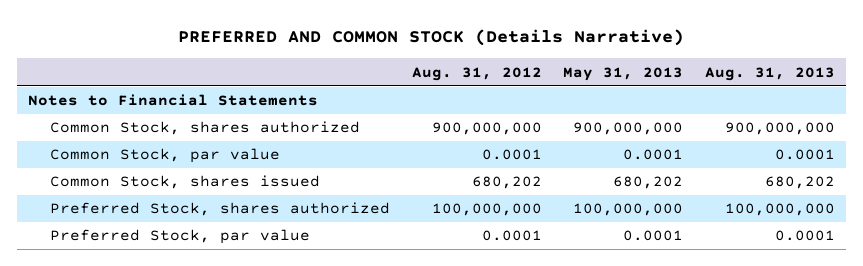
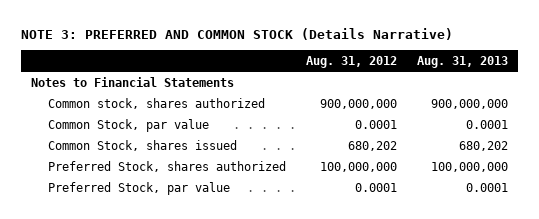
[178,29,685,47] PREFERRED AND COMMON STOCK (Details Narrative) -> [21,27,454,40] NOTE 3: PREFERRED AND COMMON STOCK (Details Narrative)
[563,66,684,81] May 31, 2013 -> none
[50,121,361,136] Common Stock, shares authorized -> [47,97,265,109] Common stock, shares authorized

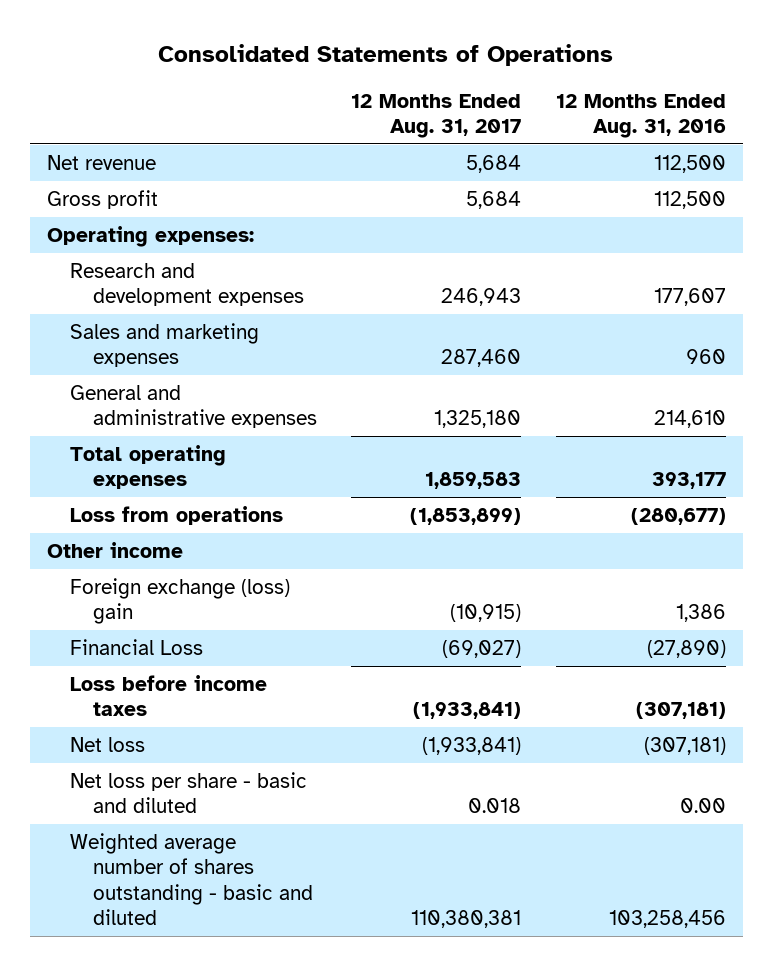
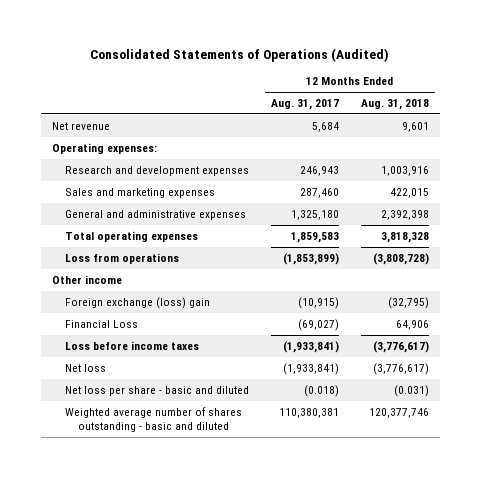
[158,43,614,66] Consolidated Statements of Operations -> [90,47,390,62] Consolidated Statements of Operations (Audited)
[555,93,726,138] 12 Months Ended Aug. 31, 2016 -> none
none -> [361,99,430,111] Aug. 31, 2018
[47,190,159,210] Gross profit -> none
[468,798,522,814] 0.018 -> [303,385,339,398] (0.018)

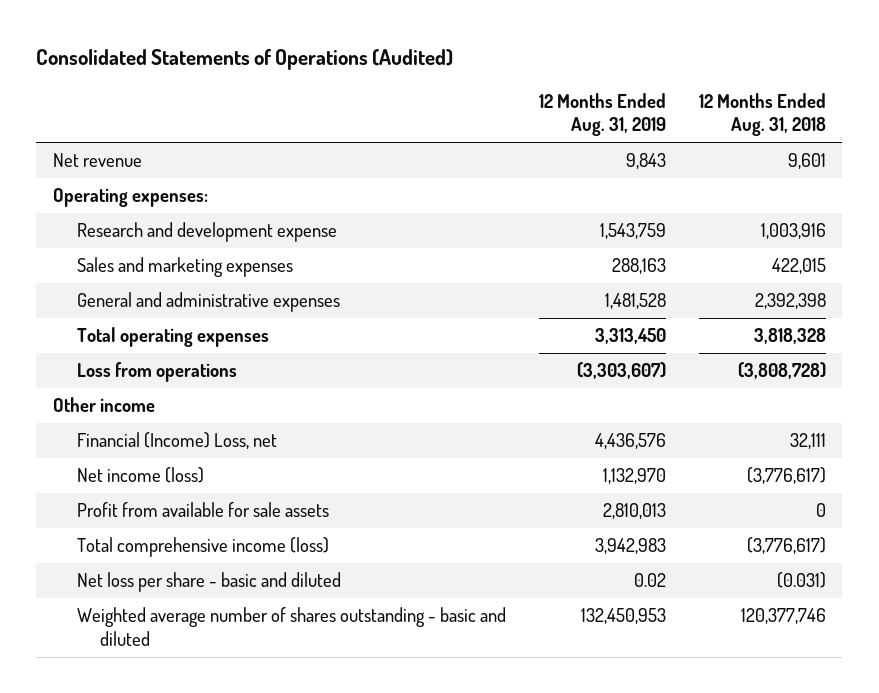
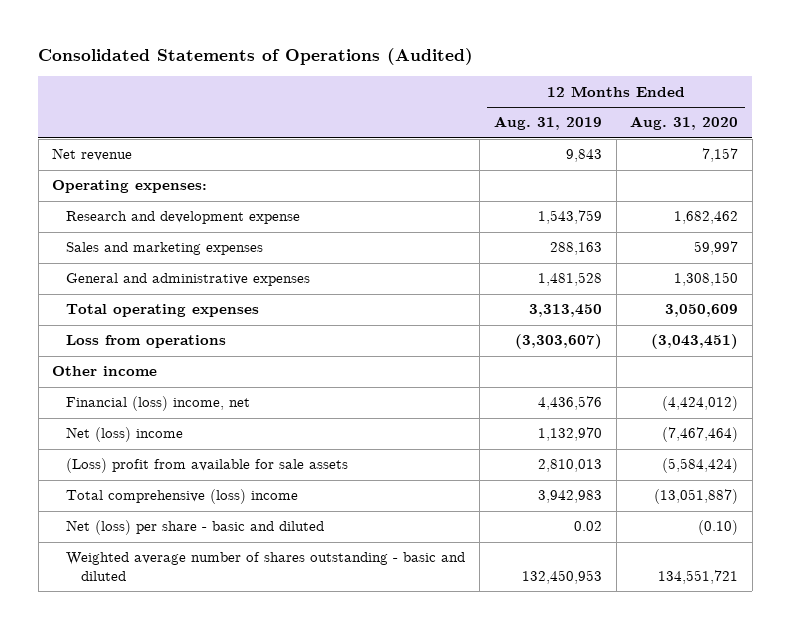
[698,92,826,137] 12 Months Ended Aug. 31, 2018 -> none
none -> [630,116,739,131] Aug. 31, 2020
[76,432,277,450] Financial (Income) Loss, net -> [66,396,251,412] Financial (loss) income, net
[76,467,204,484] Net income (loss) -> [66,427,184,443] Net (loss) income
[76,502,329,518] Profit from available for sale assets -> [66,458,349,474] (Loss) profit from available for sale assets
[76,537,329,558] Total comprehensive income (loss) -> [66,489,299,505] Total comprehensive (loss) income
[76,572,341,593] Net loss per share - basic and diluted -> [66,520,325,536] Net (loss) per share - basic and diluted

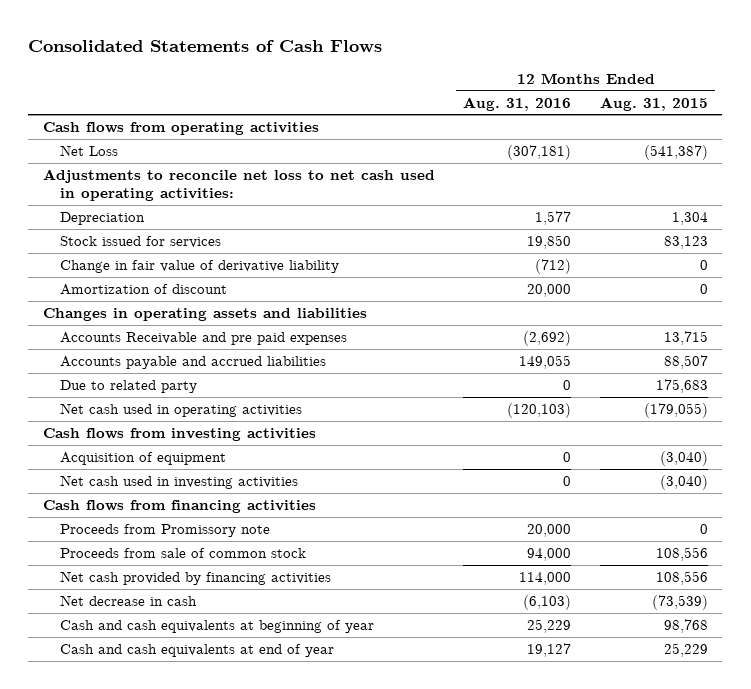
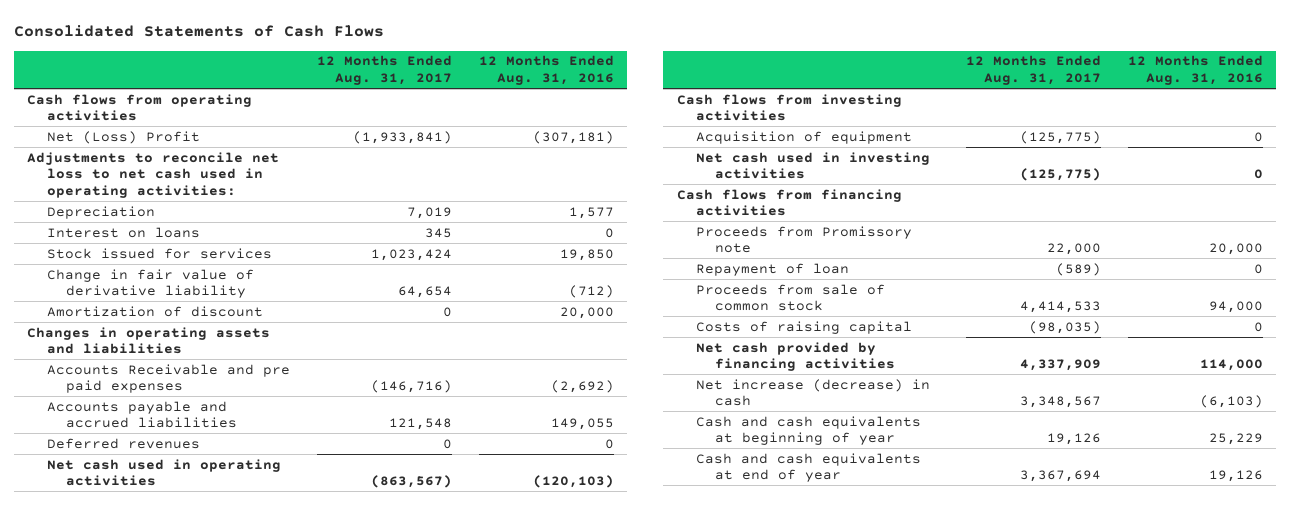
[600,96,709,111] Aug. 31, 2015 -> none
none -> [316,55,452,85] 12 Months Ended Aug. 31, 2017
[59,145,118,157] Net Loss -> [46,130,200,144] Net (Loss) Profit
none -> [46,226,200,238] Interest on loans
[59,380,197,394] Due to related party -> none
none -> [46,437,200,449] Deferred revenues
none -> [695,262,849,276] Repayment of loan
none -> [695,320,912,334] Costs of raising capital
[59,595,197,607] Net decrease in cash -> [695,378,930,407] Net increase (decrease) in cash
[527,643,572,658] 19,127 -> [1208,470,1263,483] 19,126

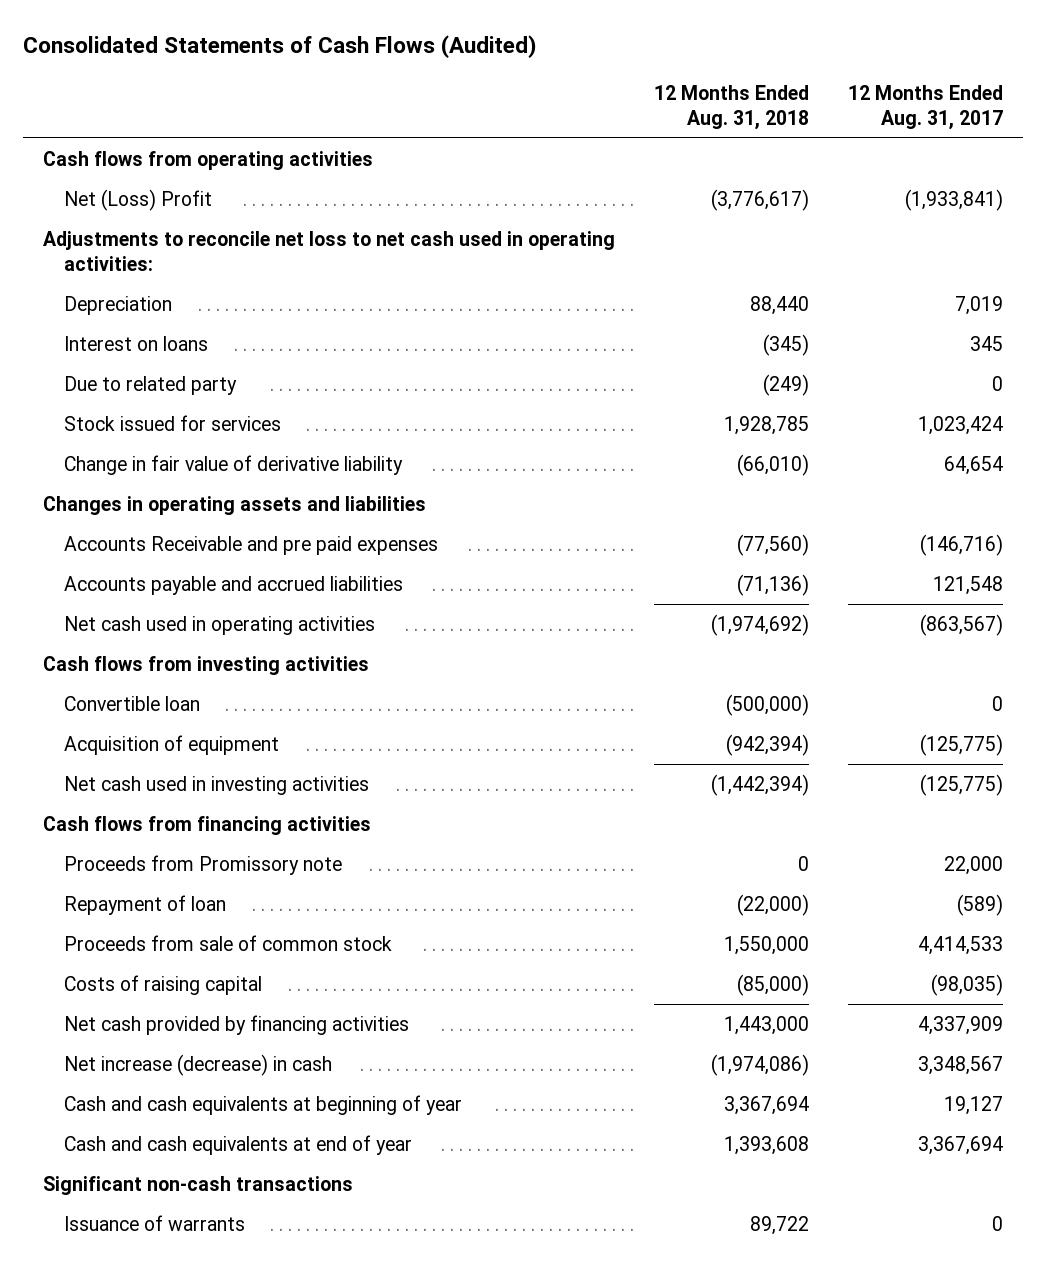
[13,25,384,38] Consolidated Statements of Cash Flows -> [23,35,537,59] Consolidated Statements of Cash Flows (Audited)
[478,55,614,85] 12 Months Ended Aug. 31, 2016 -> none
none -> [654,84,810,130] 12 Months Ended Aug. 31, 2018
none -> [64,375,238,395] Due to related party
[46,305,263,317] Amortization of discount -> none
[46,437,200,449] Deferred revenues -> none
none -> [64,695,201,711] Convertible loan
[1046,433,1101,446] 19,126 -> [944,1095,1004,1115] 19,127
none -> [42,1175,353,1195] Significant non-cash transactions
none -> [64,1214,246,1231] Issuance of warrants

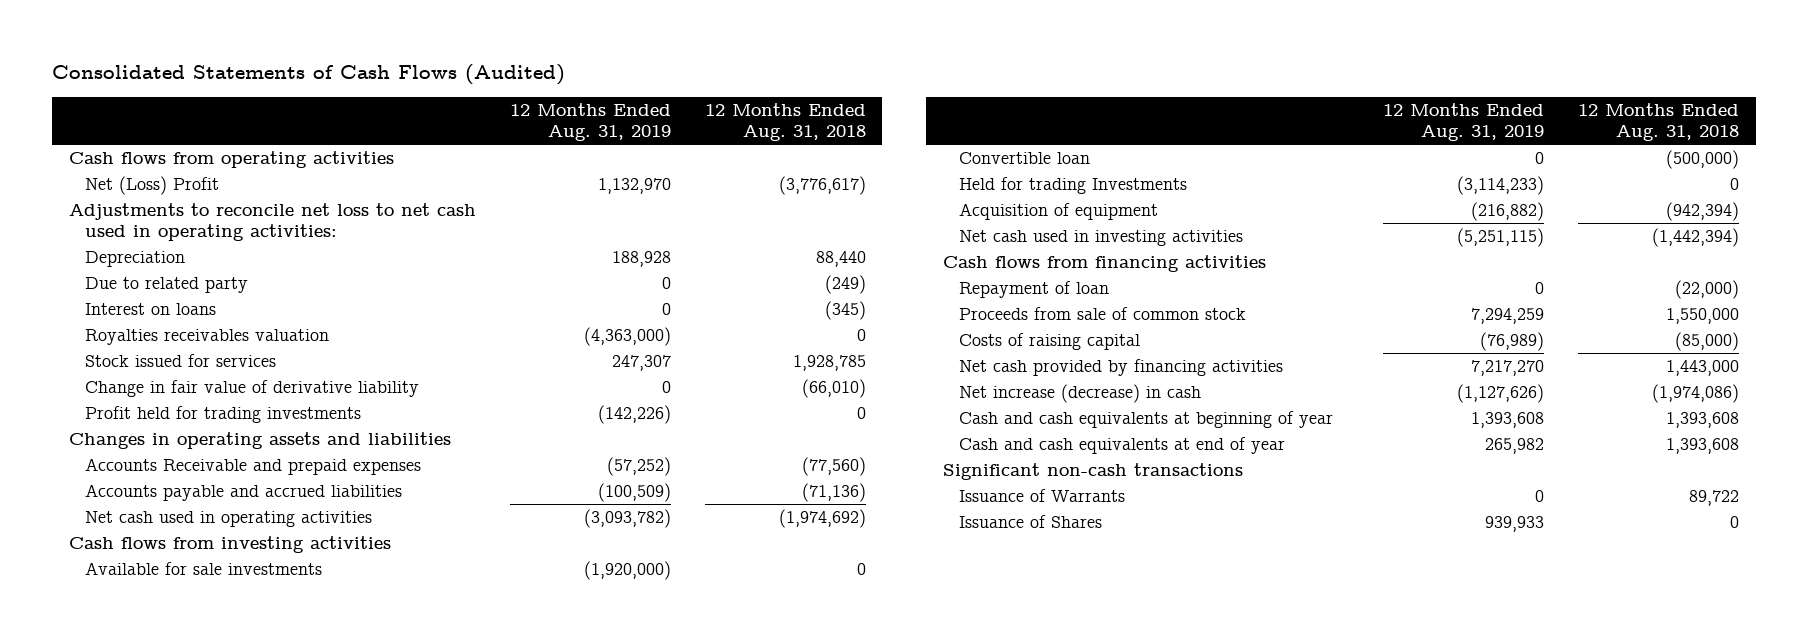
[848,84,1004,130] 12 Months Ended Aug. 31, 2017 -> none
none -> [509,103,671,141] 12 Months Ended Aug. 31, 2019
[64,335,209,351] Interest on loans -> [85,303,217,316] Interest on loans
none -> [85,329,330,346] Royalties receivables valuation
none -> [85,406,362,424] Profit held for trading investments
[64,535,439,555] Accounts Receivable and pre paid expenses -> [85,458,422,476] Accounts Receivable and prepaid expenses
none -> [85,562,323,576] Available for sale investments
none -> [958,177,1187,195] Held for trading Investments
[64,854,343,875] Proceeds from Promissory note -> none
[724,1095,810,1115] 3,367,694 -> [1666,412,1740,429] 1,393,608
[64,1214,246,1231] Issuance of warrants -> [958,489,1125,503] Issuance of Warrants
none -> [958,515,1102,529] Issuance of Shares

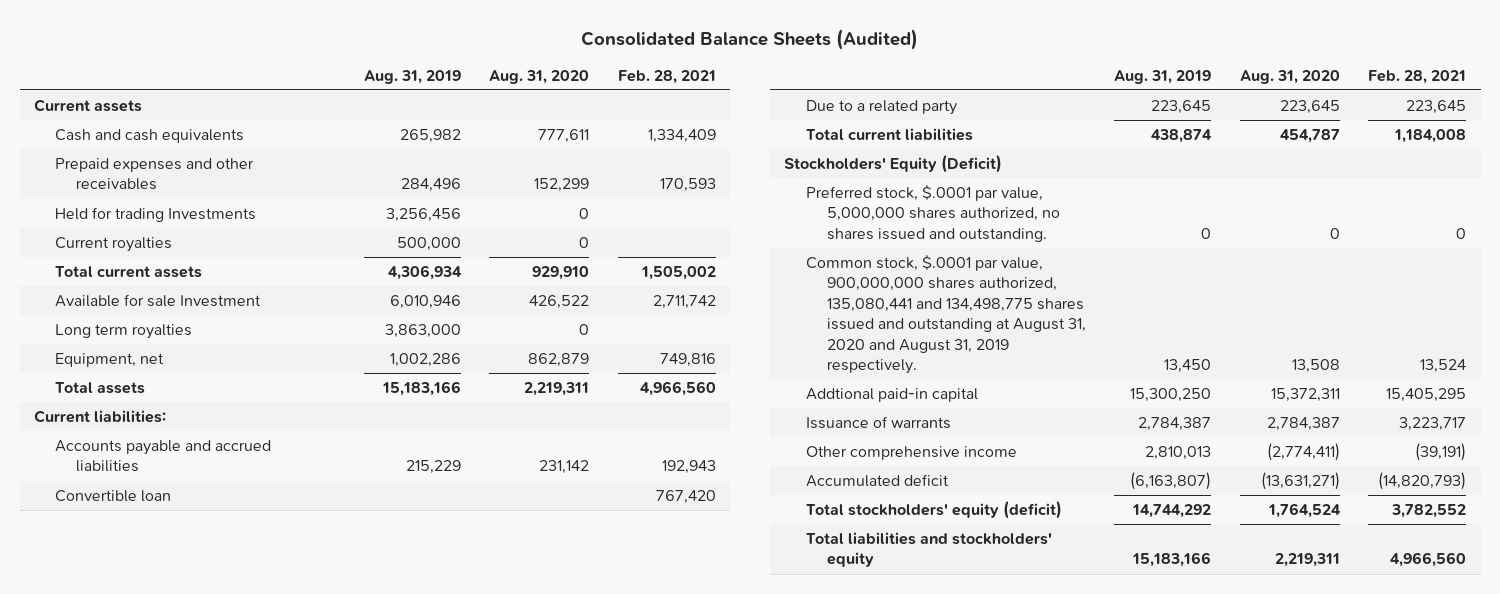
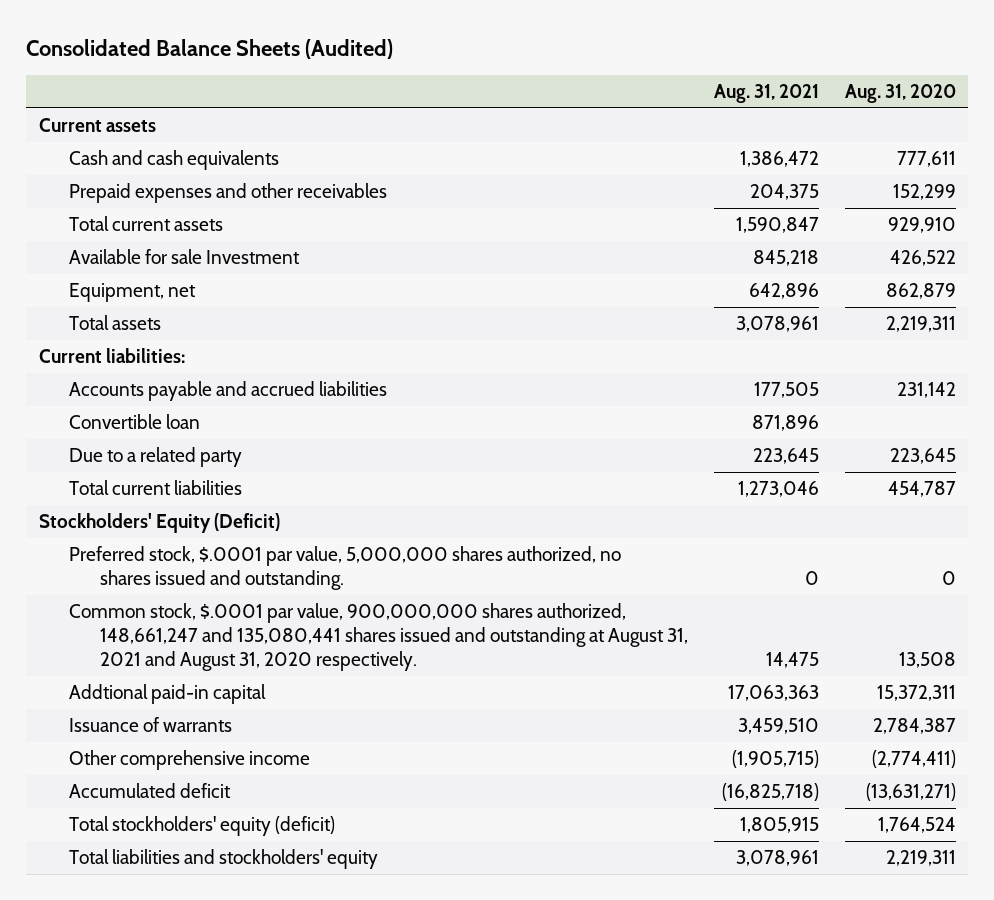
[363,69,461,84] Aug. 31, 2019 -> none
[617,69,716,84] Feb. 28, 2021 -> none
none -> [713,83,819,103] Aug. 31, 2021
[55,207,257,223] Held for trading Investments -> none
[55,237,173,253] Current royalties -> none
[55,324,193,340] Long term royalties -> none
[805,255,1086,375] Common stock, $.0001 par value, 900,000,000 shares authorized, 135,080,441 and 134,498,775 shares issued and outstanding at August 31, 2020 and August 31, 2019 respectively. -> [69,603,688,672] Common stock, $.0001 par value, 900,000,000 shares authorized, 148,661,247 and 135,080,441 shares issued and outstanding at August 31, 2021 and August 31, 2020 respectively.

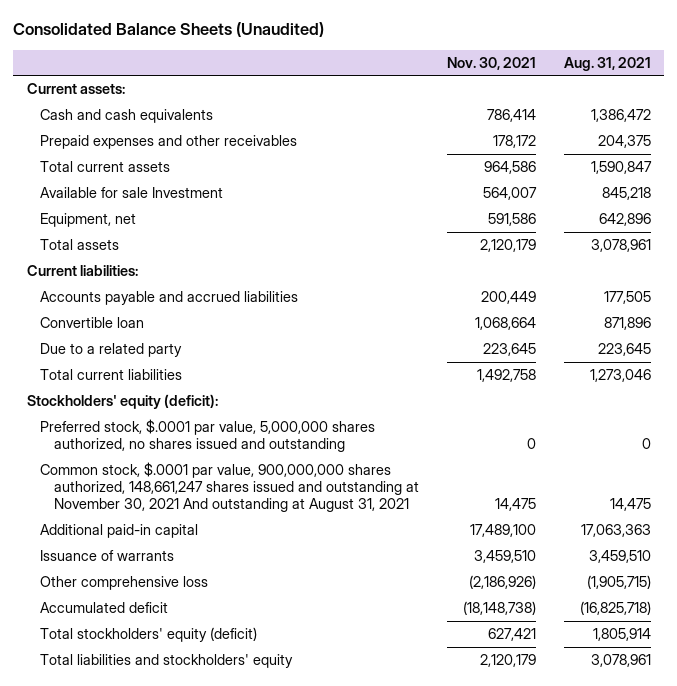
[25,38,393,59] Consolidated Balance Sheets (Audited) -> [12,22,324,38] Consolidated Balance Sheets (Unaudited)
[844,83,956,103] Aug. 31, 2020 -> none
none -> [446,56,536,70] Nov. 30, 2021
[38,118,156,133] Current assets -> [26,83,125,95] Current assets:
[38,513,280,534] Stockholders' Equity (Deficit) -> [26,394,218,410] Stockholders' equity (deficit):
[69,546,622,591] Preferred stock, $.0001 par value, 5,000,000 shares authorized, no shares issued and outstanding. -> [40,419,376,453] Preferred stock, $.0001 par value, 5,000,000 shares authorized, no shares issued and outstanding
[69,603,688,672] Common stock, $.0001 par value, 900,000,000 shares authorized, 148,661,247 and 135,080,441 shares issued and outstanding at August 31, 2021 and August 31, 2020 respectively. -> [40,462,420,513] Common stock, $.0001 par value, 900,000,000 shares authorized, 148,661,247 shares issued and outstanding at November 30, 2021 And outstanding at August 31, 2021
[69,684,267,705] Addtional paid-in capital -> [40,524,199,539] Additional paid-in capital
[69,750,311,771] Other comprehensive income -> [40,576,209,591] Other comprehensive loss
[739,817,819,834] 1,805,915 -> [592,628,651,642] 1,805,914

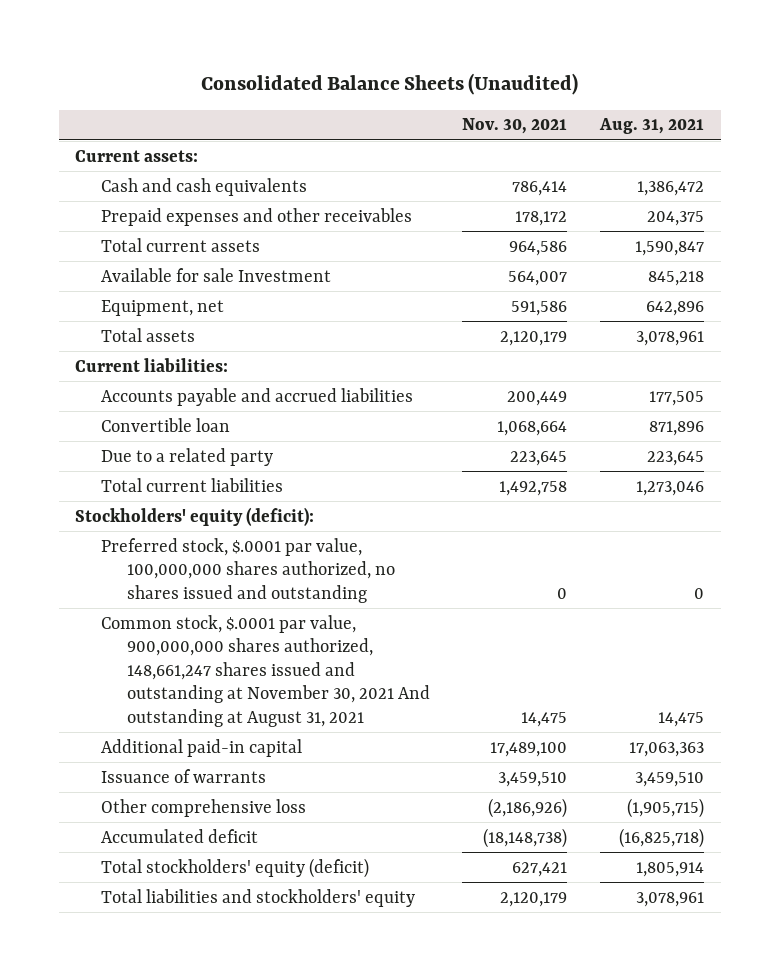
[40,419,376,453] Preferred stock, $.0001 par value, 5,000,000 shares authorized, no shares issued and outstanding -> [100,537,395,603] Preferred stock, $.0001 par value, 100,000,000 shares authorized, no shares issued and outstanding

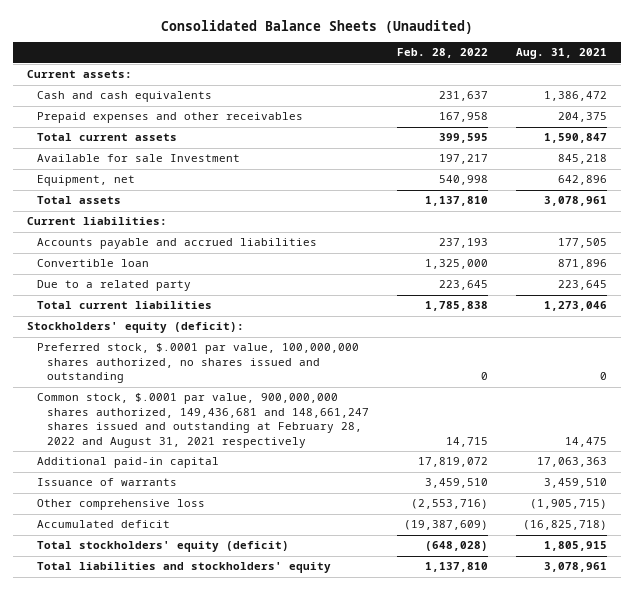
[462,118,568,135] Nov. 30, 2021 -> none
none -> [397,48,489,59] Feb. 28, 2022
[100,614,430,727] Common stock, $.0001 par value, 900,000,000 shares authorized, 148,661,247 shares issued and outstanding at November 30, 2021 And outstanding at August 31, 2021 -> [37,393,370,448] Common stock, $.0001 par value, 900,000,000 shares authorized, 149,436,681 and 148,661,247 shares issued and outstanding at February 28, 2022 and August 31, 2021 respectively
[636,861,705,877] 1,805,914 -> [544,541,608,552] 1,805,915

